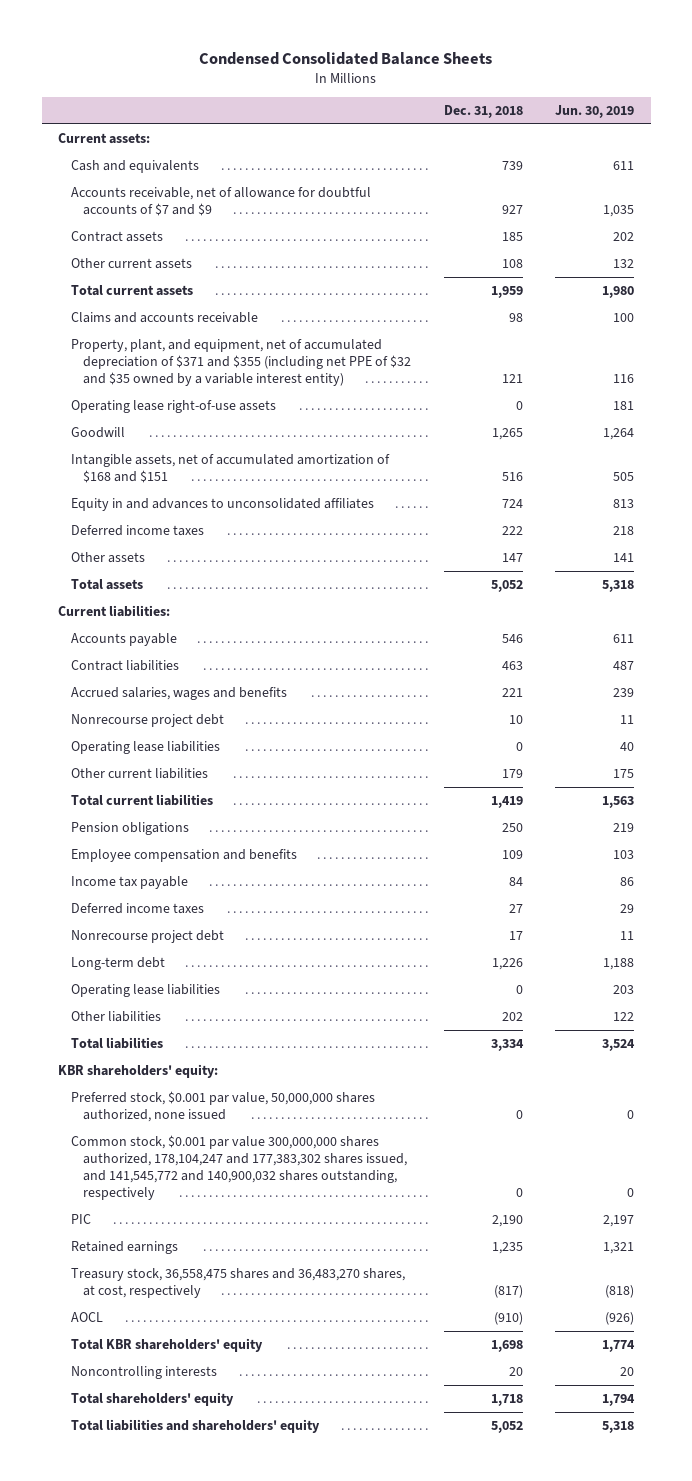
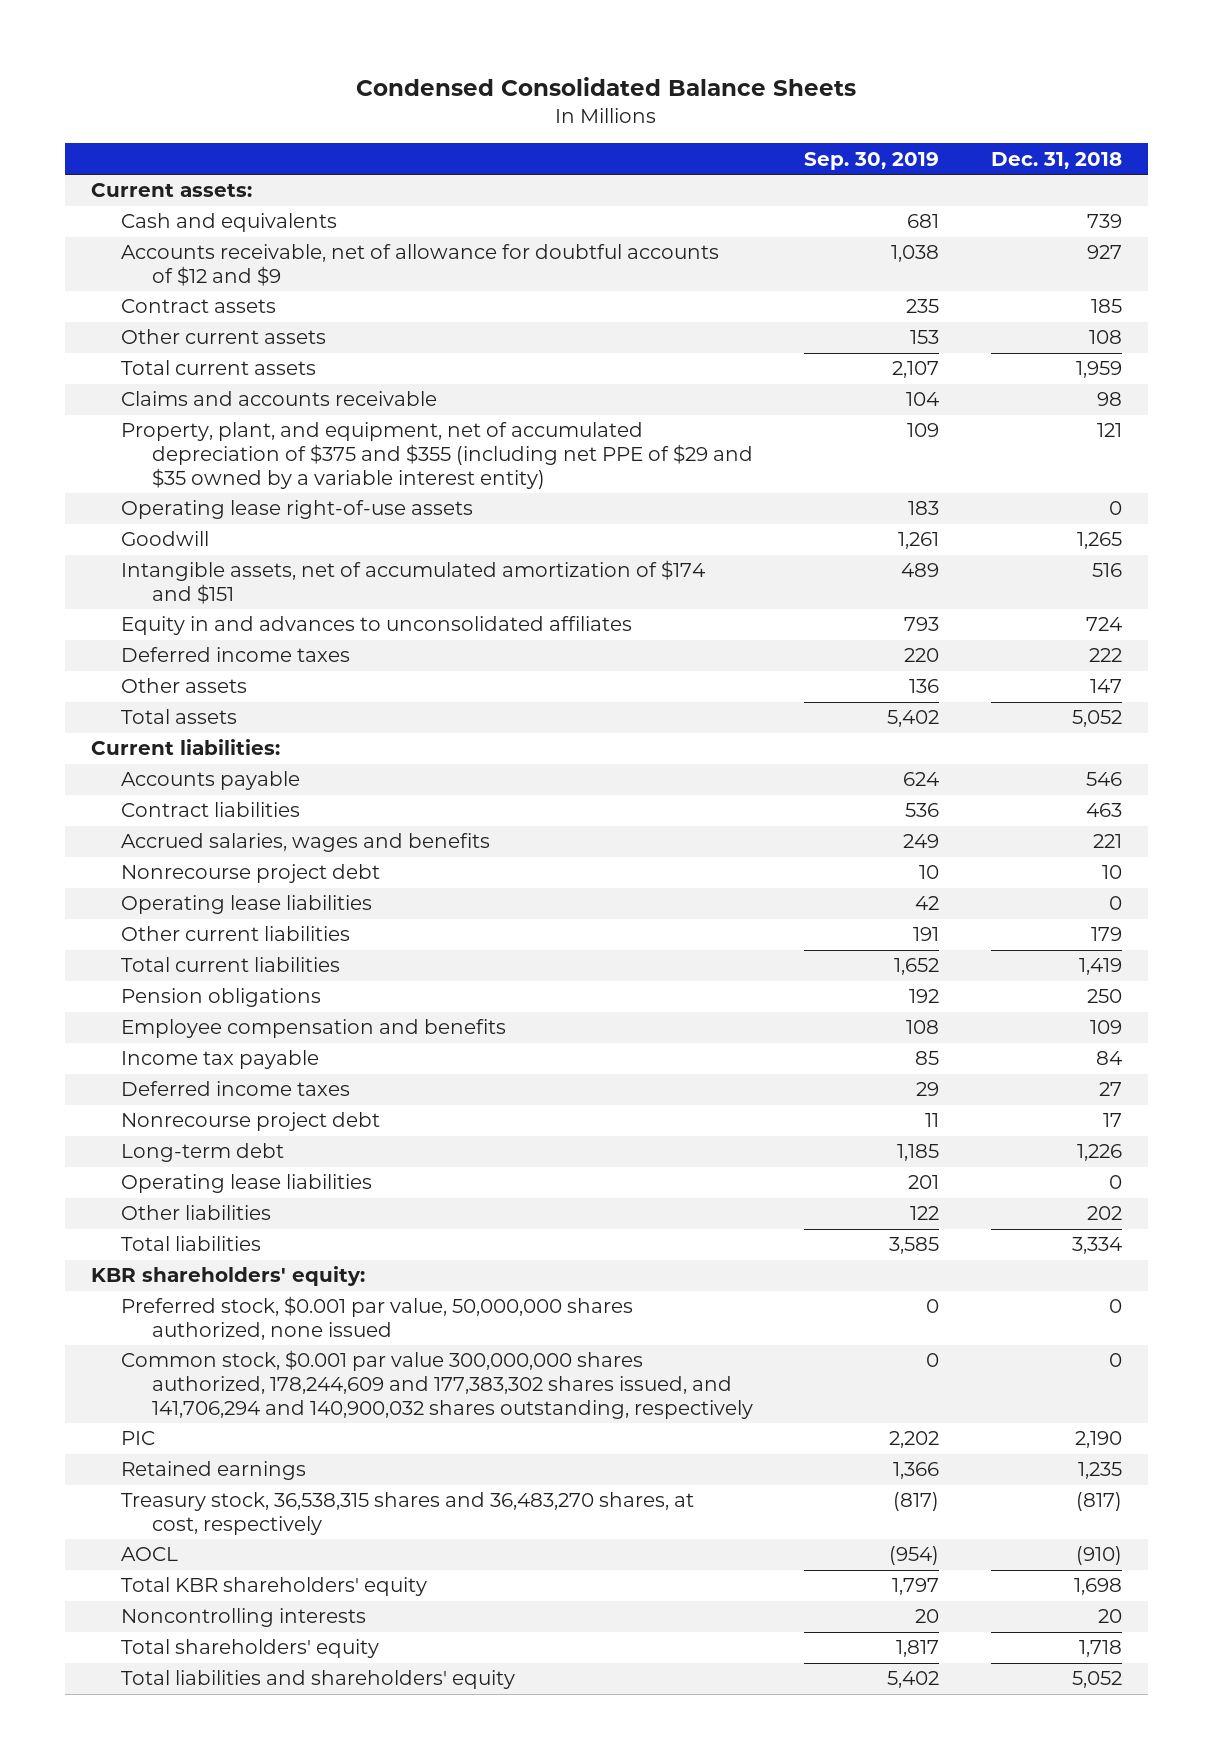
[555,105,635,119] Jun. 30, 2019 -> none
none -> [804,151,940,170] Sep. 30, 2019
[70,187,371,217] Accounts receivable, net of allowance for doubtful accounts of $7 and $9 -> [121,244,720,287] Accounts receivable, net of allowance for doubtful accounts of $12 and $9
[70,339,412,387] Property, plant, and equipment, net of accumulated depreciation of $371 and $355 (including net PPE of $32 and $35 owned by a variable interest entity) -> [121,422,753,489] Property, plant, and equipment, net of accumulated depreciation of $375 and $355 (including net PPE of $29 and $35 owned by a variable interest entity)
[70,454,390,484] Intangible assets, net of accumulated amortization of $168 and $151 -> [121,560,706,605] Intangible assets, net of accumulated amortization of $174 and $151
[70,1135,408,1201] Common stock, $0.001 par value 300,000,000 shares authorized, 178,104,247 and 177,383,302 shares issued, and 141,545,772 and 140,900,032 shares outstanding, respectively -> [121,1350,753,1419] Common stock, $0.001 par value 300,000,000 shares authorized, 178,244,609 and 177,383,302 shares issued, and 141,706,294 and 140,900,032 shares outstanding, respectively
[70,1268,405,1299] Treasury stock, 36,558,475 shares and 36,483,270 shares, at cost, respectively -> [121,1492,695,1536] Treasury stock, 36,538,315 shares and 36,483,270 shares, at cost, respectively

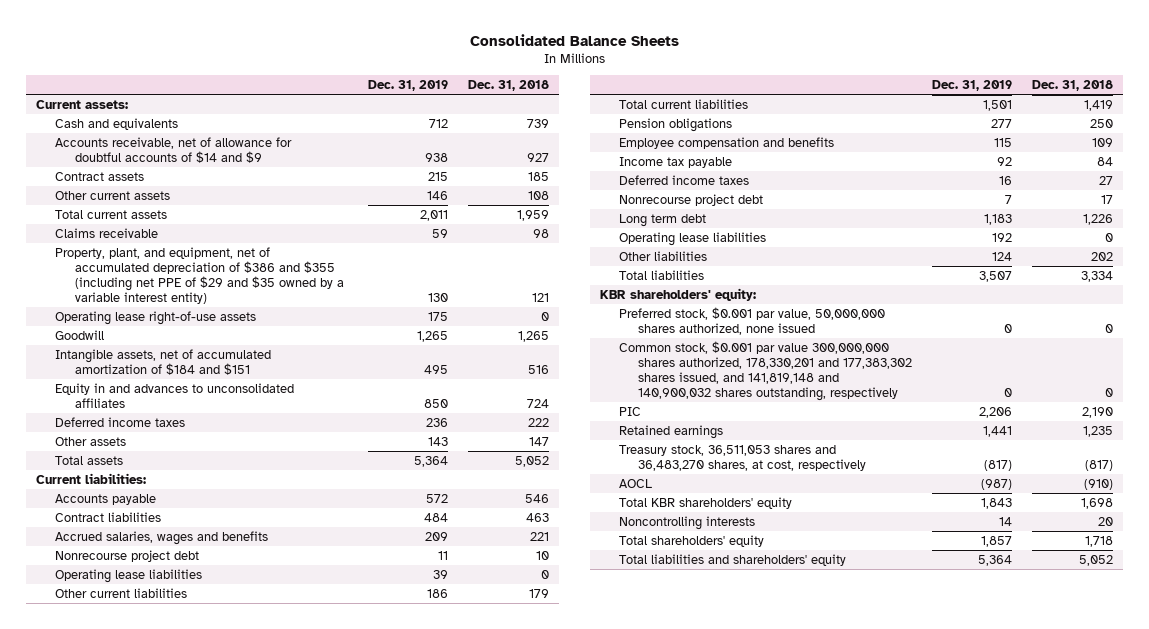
[356,77,857,97] Condensed Consolidated Balance Sheets -> [469,33,679,46] Consolidated Balance Sheets
[804,151,940,170] Sep. 30, 2019 -> none
none -> [368,80,449,92] Dec. 31, 2019
[121,244,720,287] Accounts receivable, net of allowance for doubtful accounts of $12 and $9 -> [55,136,293,163] Accounts receivable, net of allowance for doubtful accounts of $14 and $9
[121,391,438,407] Claims and accounts receivable -> [55,227,159,238] Claims receivable
[121,422,753,489] Property, plant, and equipment, net of accumulated depreciation of $375 and $355 (including net PPE of $29 and $35 owned by a variable interest entity) -> [55,246,344,305] Property, plant, and equipment, net of accumulated depreciation of $386 and $355 (including net PPE of $29 and $35 owned by a variable interest entity)
[121,560,706,605] Intangible assets, net of accumulated amortization of $174 and $151 -> [55,348,272,375] Intangible assets, net of accumulated amortization of $184 and $151
[121,1143,285,1163] Long-term debt -> [619,213,707,227] Long term debt
[121,1350,753,1419] Common stock, $0.001 par value 300,000,000 shares authorized, 178,244,609 and 177,383,302 shares issued, and 141,706,294 and 140,900,032 shares outstanding, respectively -> [619,340,913,402] Common stock, $0.001 par value 300,000,000 shares authorized, 178,330,201 and 177,383,302 shares issued, and 141,819,148 and 140,900,032 shares outstanding, respectively
[121,1492,695,1536] Treasury stock, 36,538,315 shares and 36,483,270 shares, at cost, respectively -> [619,444,867,471] Treasury stock, 36,511,053 shares and 36,483,270 shares, at cost, respectively

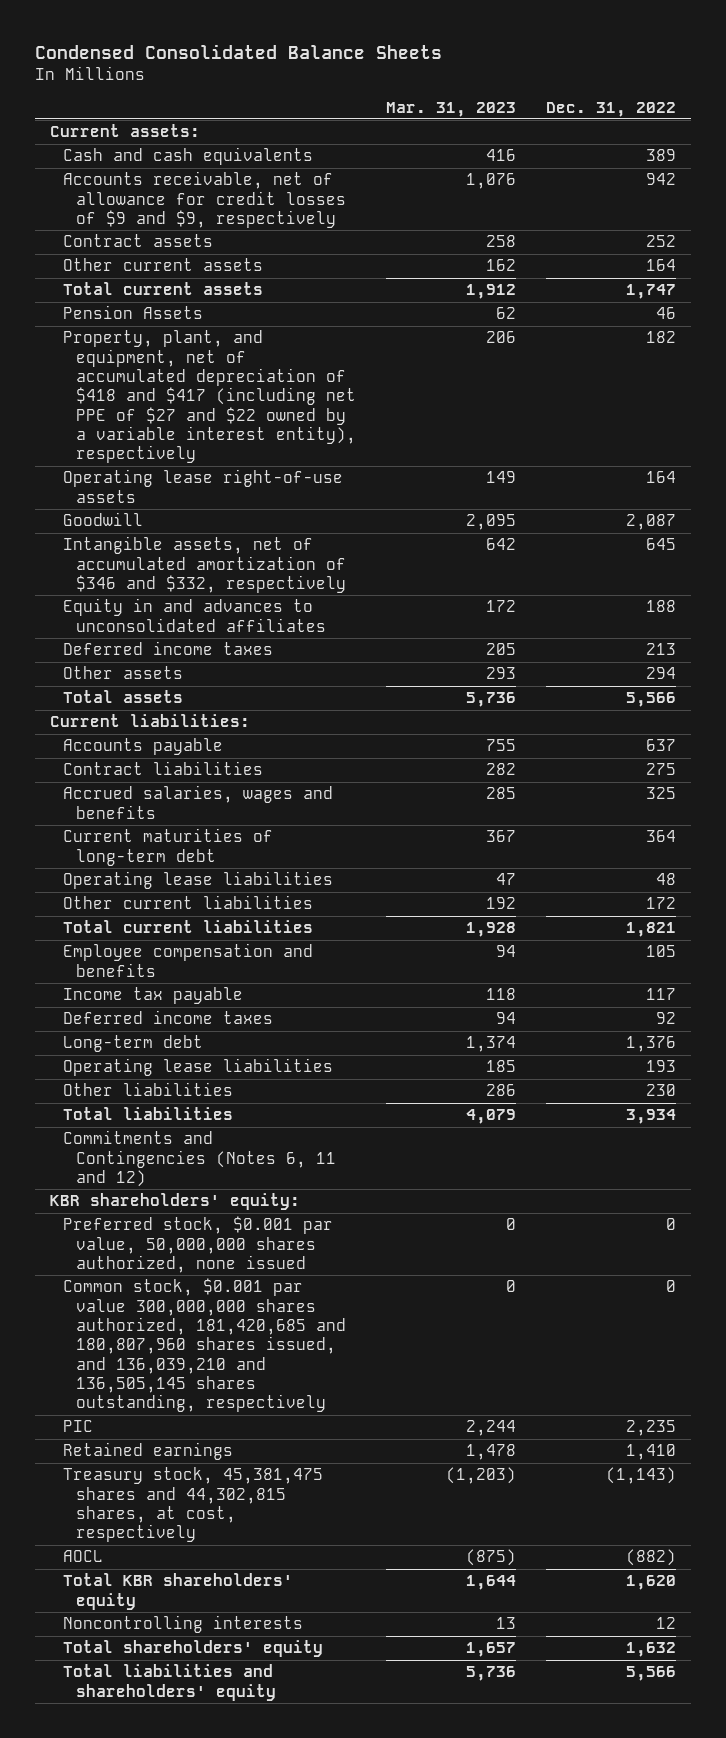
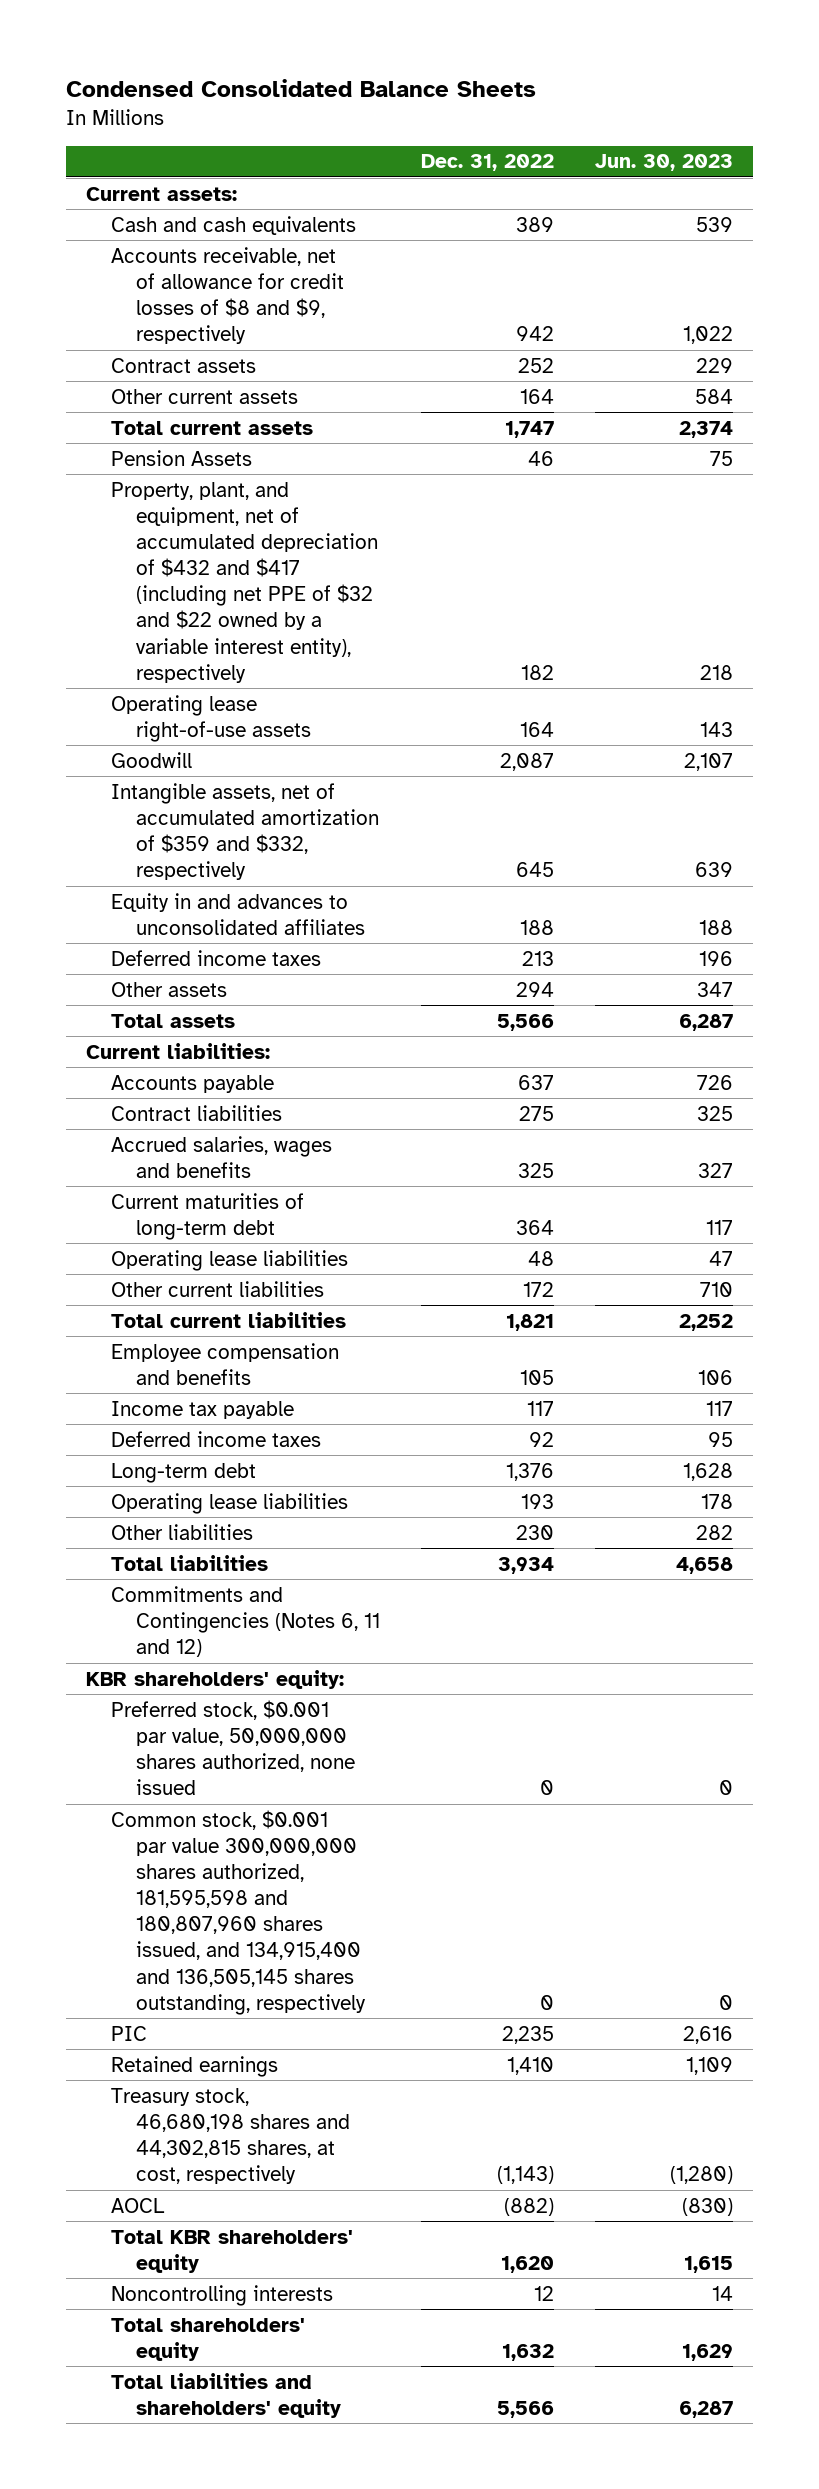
[386,101,517,117] Mar. 31, 2023 -> none
none -> [594,154,733,172] Jun. 30, 2023
[63,171,347,228] Accounts receivable, net of allowance for credit losses of $9 and $9, respectively -> [111,246,344,345] Accounts receivable, net of allowance for credit losses of $8 and $9, respectively
[63,330,357,464] Property, plant, and equipment, net of accumulated depreciation of $418 and $417 (including net PPE of $27 and $22 owned by a variable interest entity), respectively -> [111,481,378,683] Property, plant, and equipment, net of accumulated depreciation of $432 and $417 (including net PPE of $32 and $22 owned by a variable interest entity), respectively
[63,536,347,593] Intangible assets, net of accumulated amortization of $346 and $332, respectively -> [111,782,379,881] Intangible assets, net of accumulated amortization of $359 and $332, respectively
[63,1278,347,1413] Common stock, $0.001 par value 300,000,000 shares authorized, 181,420,685 and 180,807,960 shares issued, and 136,039,210 and 136,505,145 shares outstanding, respectively -> [111,1809,366,2015] Common stock, $0.001 par value 300,000,000 shares authorized, 181,595,598 and 180,807,960 shares issued, and 134,915,400 and 136,505,145 shares outstanding, respectively
[63,1467,324,1543] Treasury stock, 45,381,475 shares and 44,302,815 shares, at cost, respectively -> [111,2087,350,2185] Treasury stock, 46,680,198 shares and 44,302,815 shares, at cost, respectively

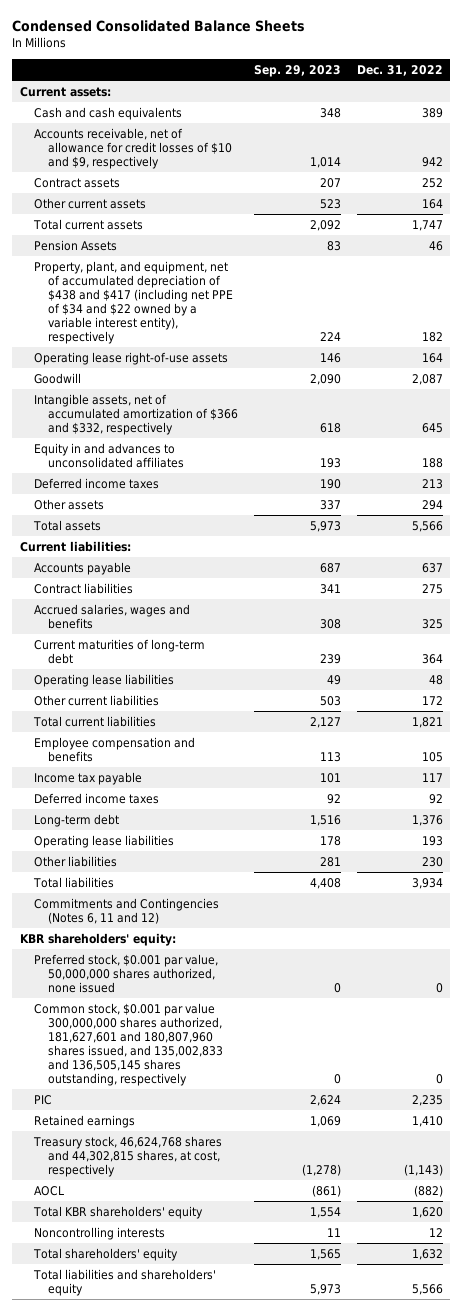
[594,154,733,172] Jun. 30, 2023 -> none
none -> [253,64,341,77] Sep. 29, 2023
[111,246,344,345] Accounts receivable, net of allowance for credit losses of $8 and $9, respectively -> [34,128,233,169] Accounts receivable, net of allowance for credit losses of $10 and $9, respectively
[111,481,378,683] Property, plant, and equipment, net of accumulated depreciation of $432 and $417 (including net PPE of $32 and $22 owned by a variable interest entity), respectively -> [34,261,234,344] Property, plant, and equipment, net of accumulated depreciation of $438 and $417 (including net PPE of $34 and $22 owned by a variable interest entity), respectively
[111,782,379,881] Intangible assets, net of accumulated amortization of $359 and $332, respectively -> [34,394,239,435] Intangible assets, net of accumulated amortization of $366 and $332, respectively
[111,1809,366,2015] Common stock, $0.001 par value 300,000,000 shares authorized, 181,595,598 and 180,807,960 shares issued, and 134,915,400 and 136,505,145 shares outstanding, respectively -> [34,1003,224,1086] Common stock, $0.001 par value 300,000,000 shares authorized, 181,627,601 and 180,807,960 shares issued, and 135,002,833 and 136,505,145 shares outstanding, respectively
[111,2087,350,2185] Treasury stock, 46,680,198 shares and 44,302,815 shares, at cost, respectively -> [33,1136,223,1177] Treasury stock, 46,624,768 shares and 44,302,815 shares, at cost, respectively

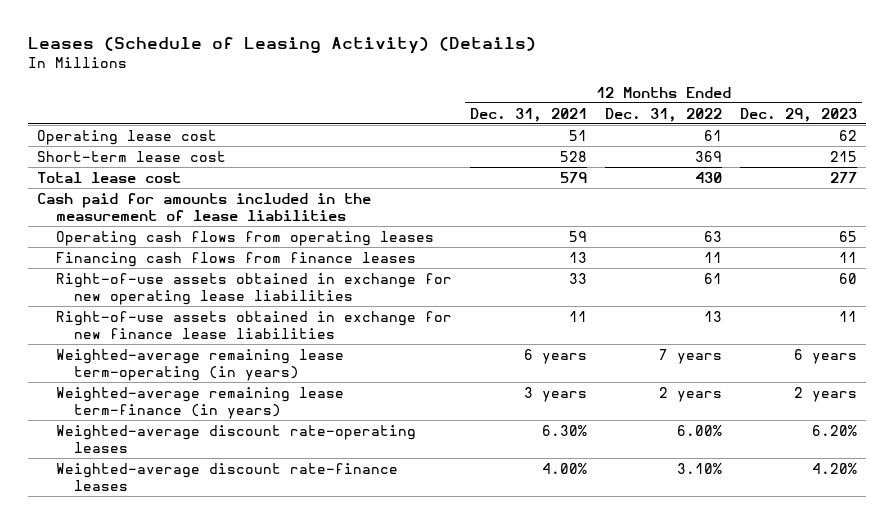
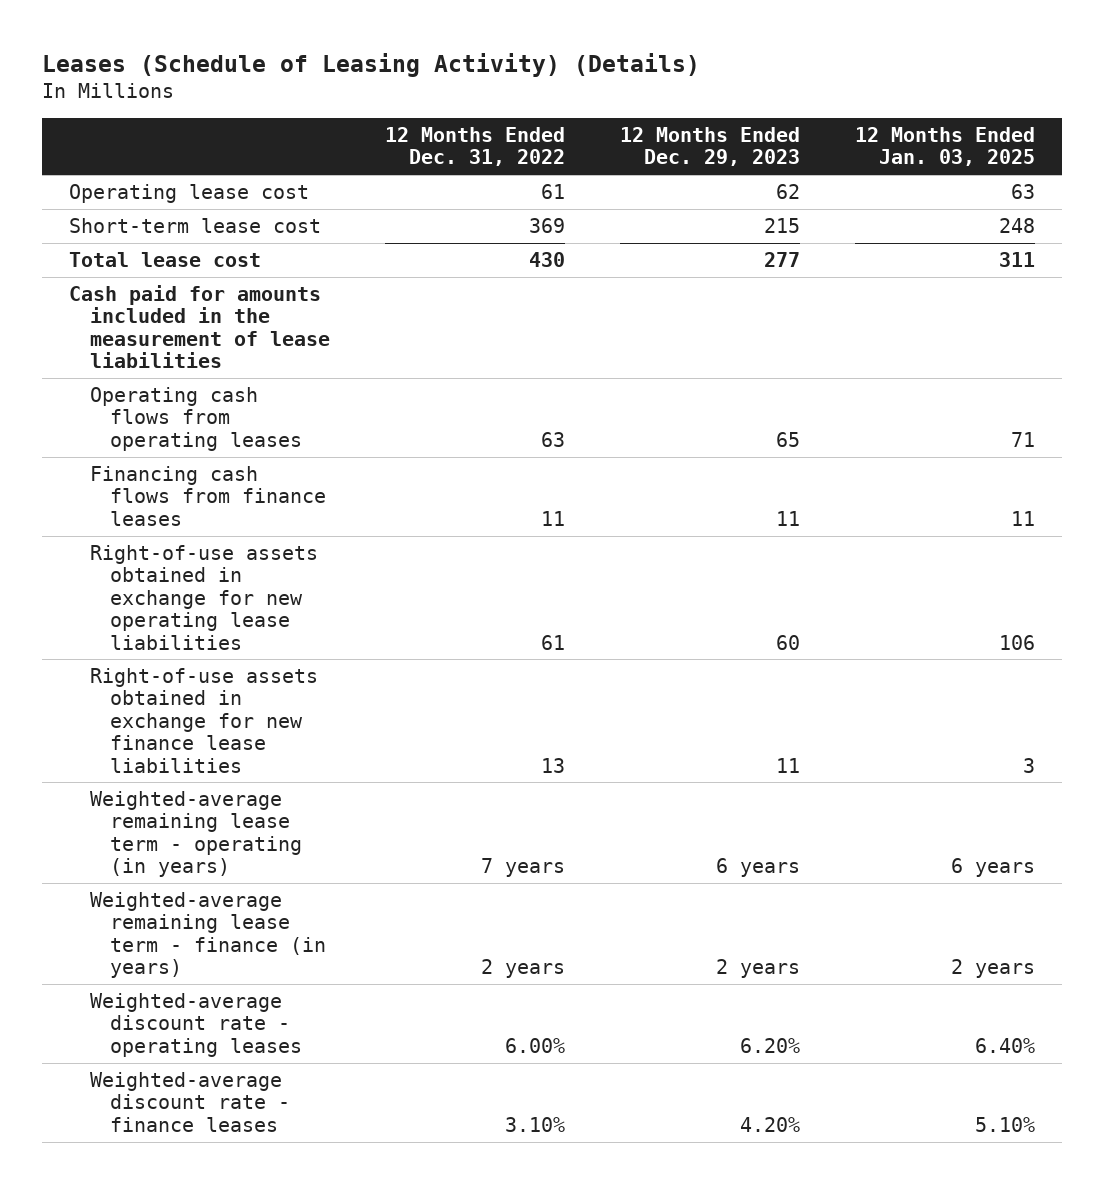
[469,107,587,122] Dec. 31, 2021 -> none
none -> [854,126,1035,167] 12 Months Ended Jan. 03, 2025
[55,348,344,381] Weighted-average remaining lease term-operating (in years) -> [89,791,303,878] Weighted-average remaining lease term - operating (in years)
[55,386,344,419] Weighted-average remaining lease term-finance (in years) -> [89,892,327,979] Weighted-average remaining lease term - finance (in years)
[55,424,416,453] Weighted-average discount rate-operating leases -> [89,993,303,1057] Weighted-average discount rate - operating leases
[55,462,398,491] Weighted-average discount rate-finance leases -> [89,1072,291,1132] Weighted-average discount rate - finance leases

